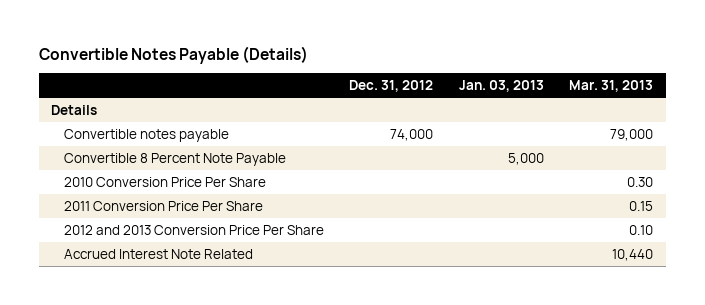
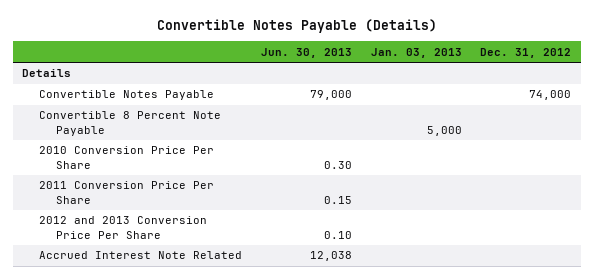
[569,79,654,92] Mar. 31, 2013 -> none
none -> [260,47,352,58] Jun. 30, 2013
[63,128,229,142] Convertible notes payable -> [39,90,215,101] Convertible Notes Payable

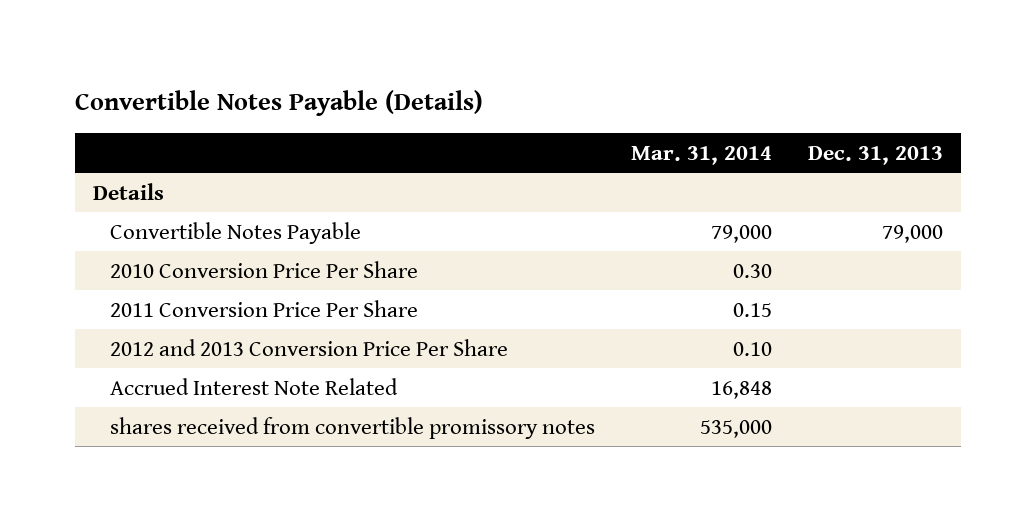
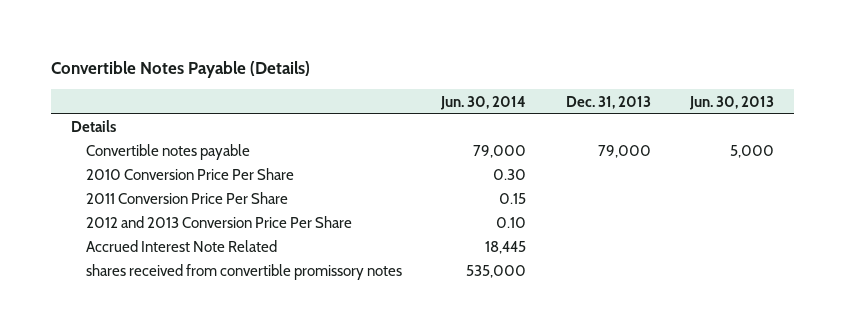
[630,145,772,165] Mar. 31, 2014 -> none
none -> [440,95,527,110] Jun. 30, 2014
none -> [689,95,775,110] Jun. 30, 2013
[109,221,361,244] Convertible Notes Payable -> [85,144,250,161] Convertible notes payable

